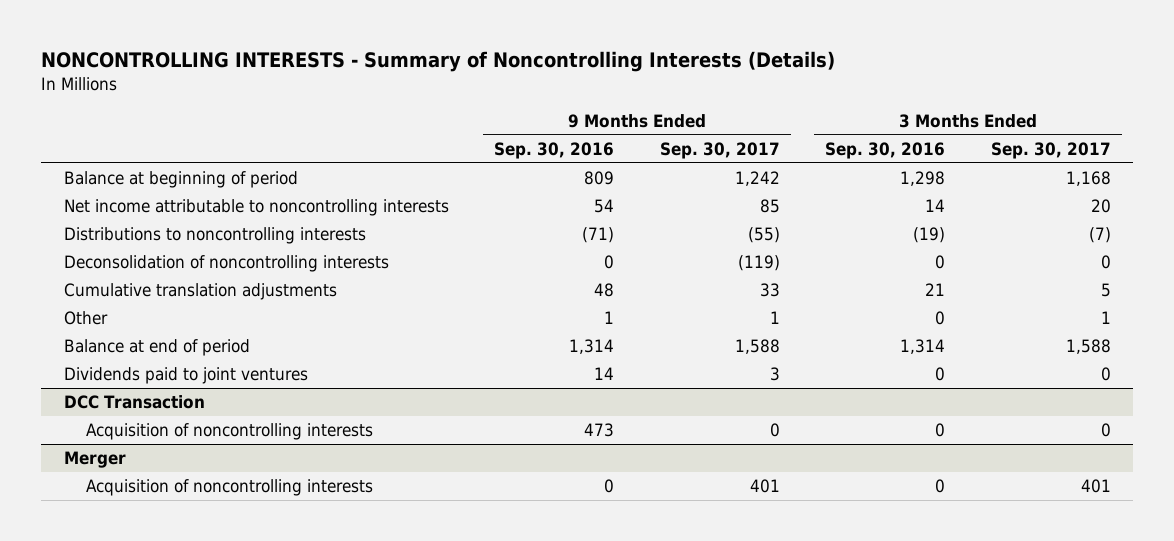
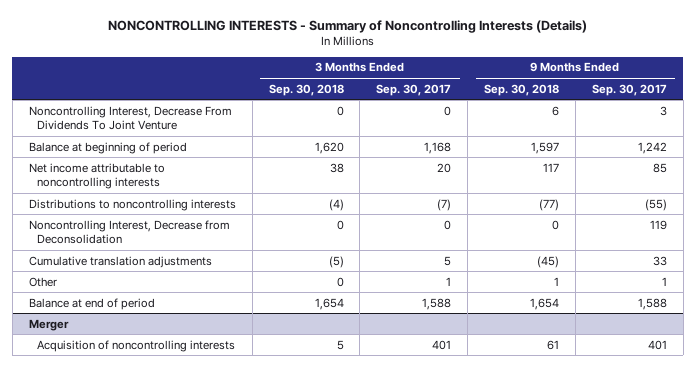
[494,141,615,159] Sep. 30, 2016 -> none
[825,141,946,159] Sep. 30, 2016 -> none
none -> [268,83,344,96] Sep. 30, 2018
none -> [484,83,560,96] Sep. 30, 2018
none -> [28,105,232,131] Noncontrolling Interest, Decrease From Dividends To Joint Venture
[63,255,389,273] Deconsolidation of noncontrolling interests -> [28,219,230,245] Noncontrolling Interest, Decrease from Deconsolidation
[737,255,780,272] (119) -> [649,219,667,230] 119
[63,367,308,385] Dividends paid to joint ventures -> none
[63,395,205,410] DCC Transaction -> none
[86,423,374,441] Acquisition of noncontrolling interests -> none

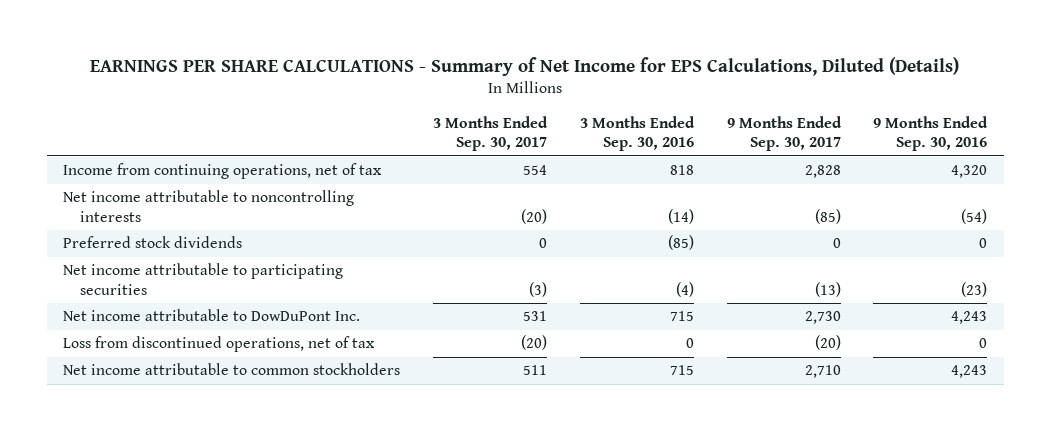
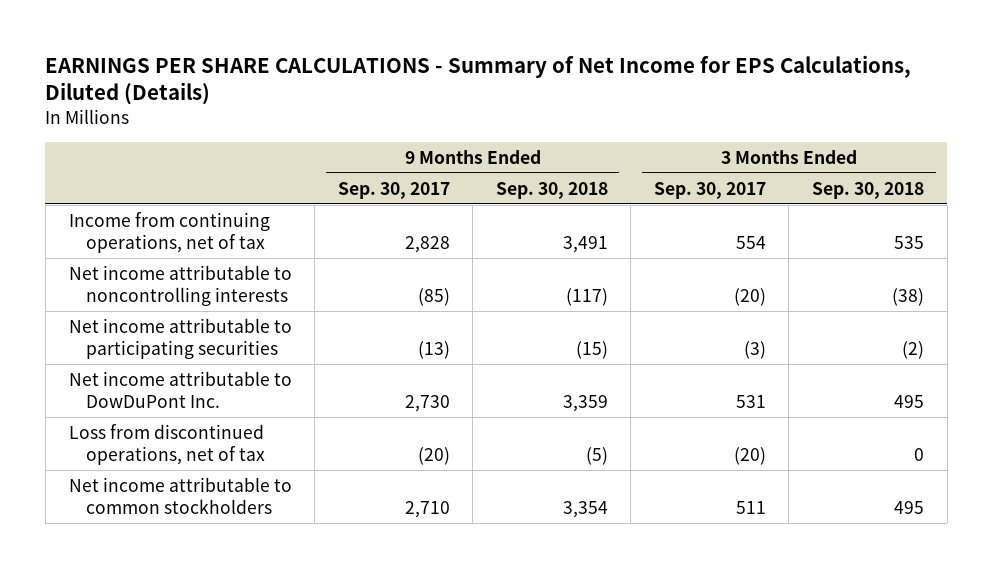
[579,115,695,151] 3 Months Ended Sep. 30, 2016 -> none
[873,115,989,151] 9 Months Ended Sep. 30, 2016 -> none
none -> [495,181,608,199] Sep. 30, 2018
none -> [812,181,925,199] Sep. 30, 2018
[63,236,243,249] Preferred stock dividends -> none

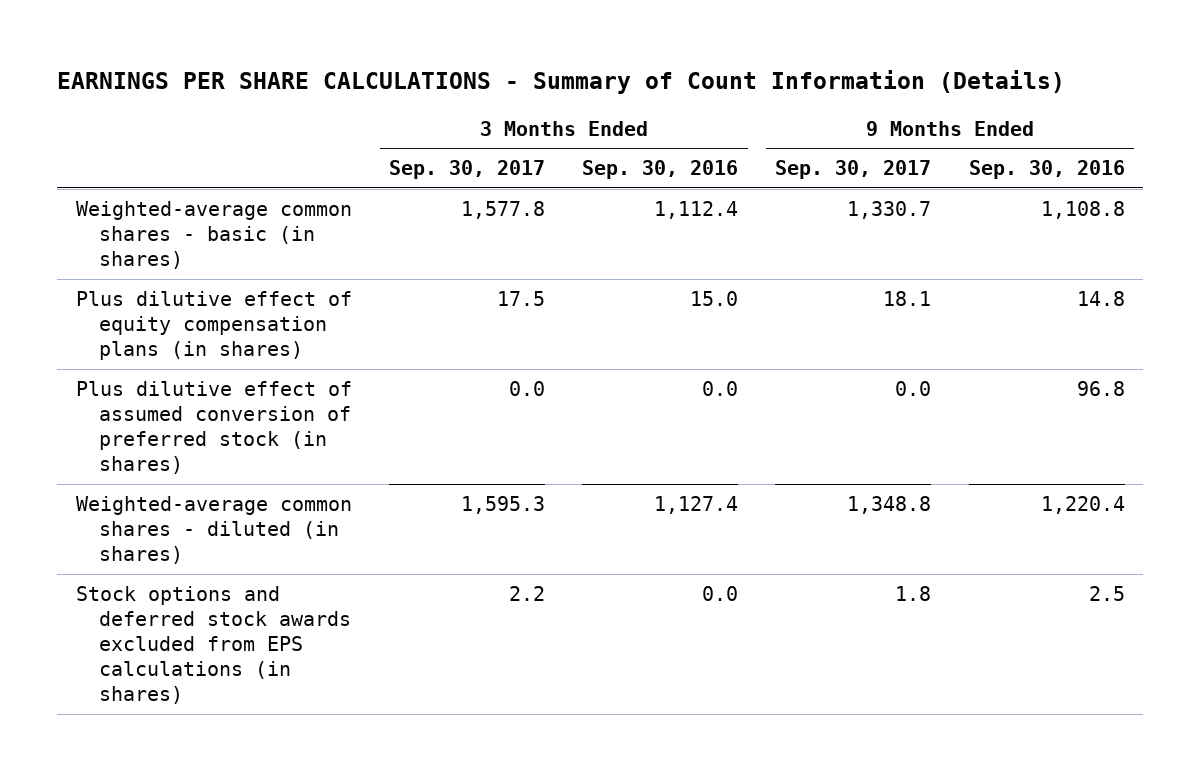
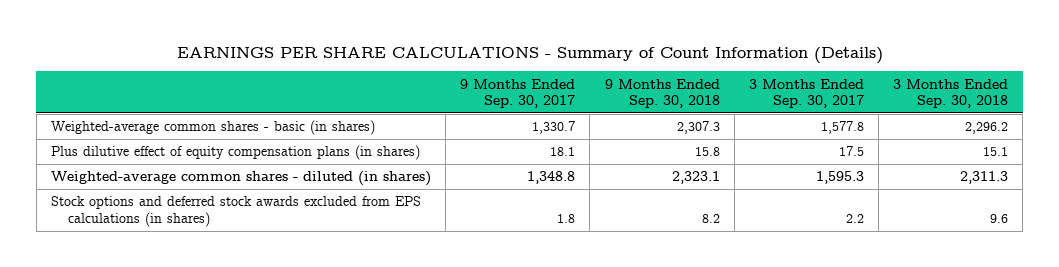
[582,160,739,180] Sep. 30, 2016 -> none
[968,160,1125,180] Sep. 30, 2016 -> none
none -> [604,78,720,108] 9 Months Ended Sep. 30, 2018
none -> [893,78,1009,108] 3 Months Ended Sep. 30, 2018
[76,381,353,475] Plus dilutive effect of assumed conversion of preferred stock (in shares) -> none

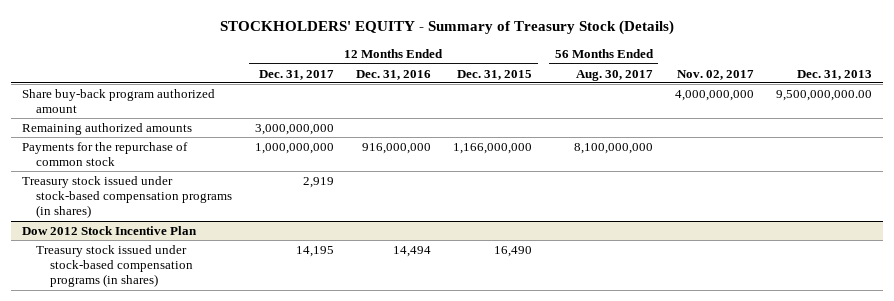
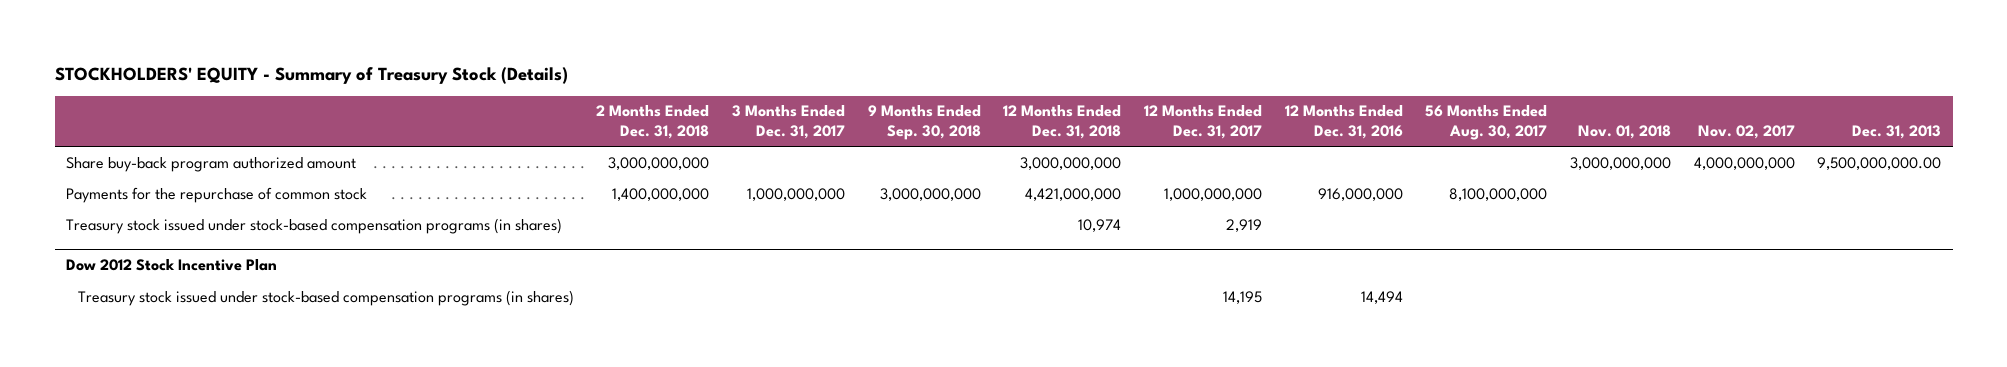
[457,69,533,80] Dec. 31, 2015 -> none
none -> [596,105,710,139] 2 Months Ended Dec. 31, 2018
none -> [732,105,846,139] 3 Months Ended Dec. 31, 2017
none -> [867,105,981,140] 9 Months Ended Sep. 30, 2018
none -> [1003,105,1122,139] 12 Months Ended Dec. 31, 2018
none -> [1578,124,1672,139] Nov. 01, 2018
[21,122,192,135] Remaining authorized amounts -> none

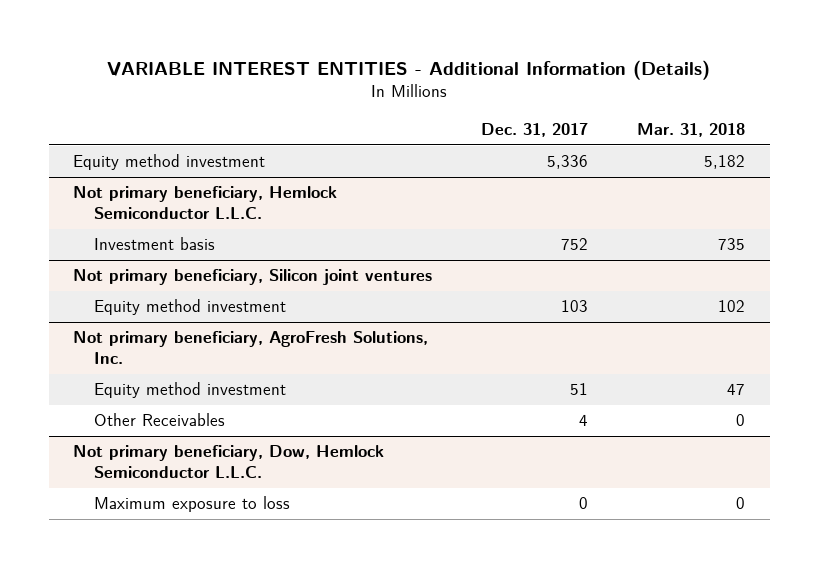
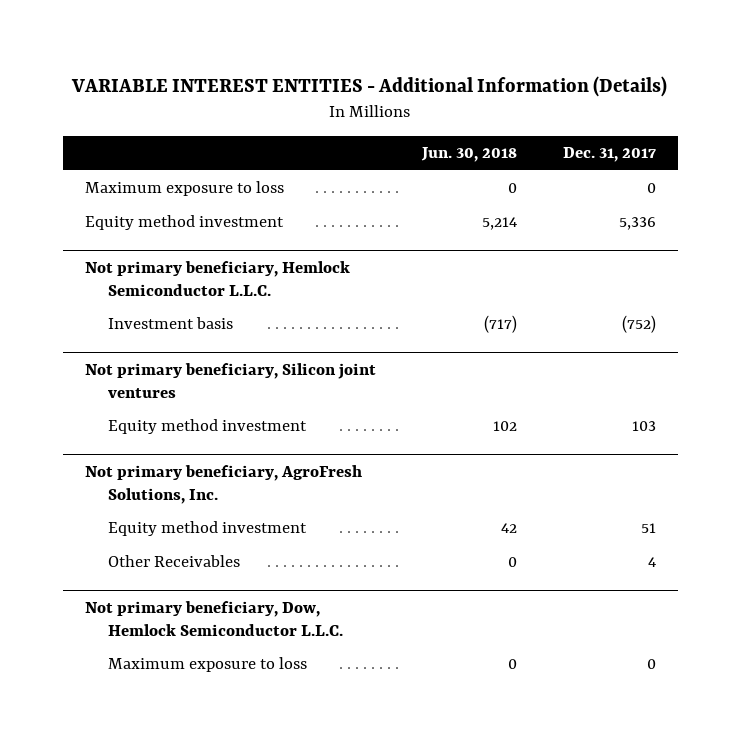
[637,123,746,138] Mar. 31, 2018 -> none
none -> [420,146,517,162] Jun. 30, 2018
none -> [85,181,285,197] Maximum exposure to loss
[561,238,589,251] 752 -> [621,315,656,334] (752)

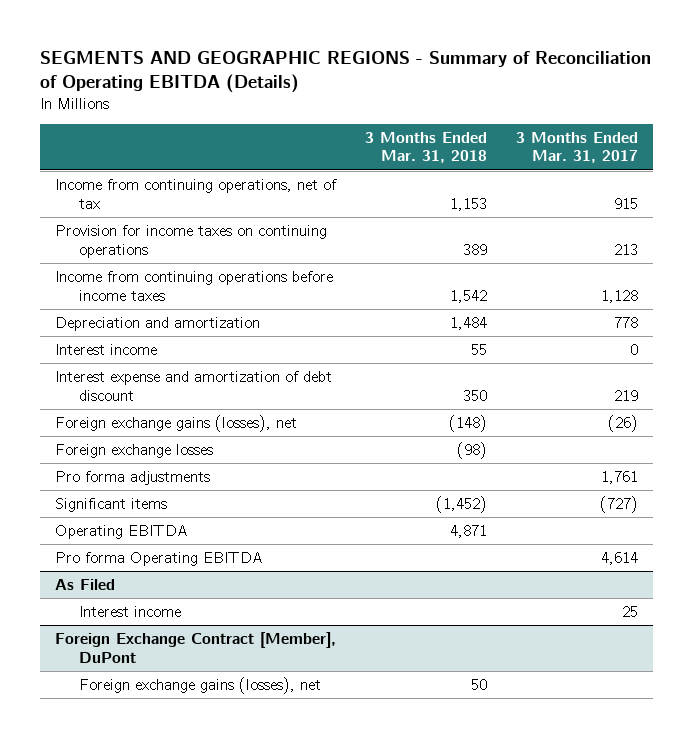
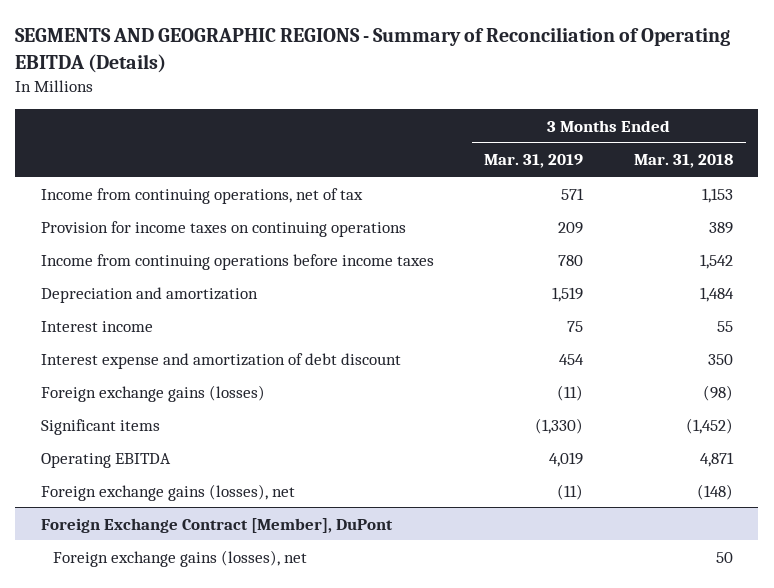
[516,131,639,164] 3 Months Ended Mar. 31, 2017 -> none
none -> [484,154,584,169] Mar. 31, 2019
[54,470,210,485] Pro forma adjustments -> none
[54,443,213,458] Foreign exchange losses -> [40,384,265,402] Foreign exchange gains (losses)
[54,551,263,566] Pro forma Operating EBITDA -> none
[54,578,115,590] As Filed -> none
[78,605,181,617] Interest income -> none
[54,414,297,432] Foreign exchange gains (losses), net -> [40,483,295,501] Foreign exchange gains (losses), net

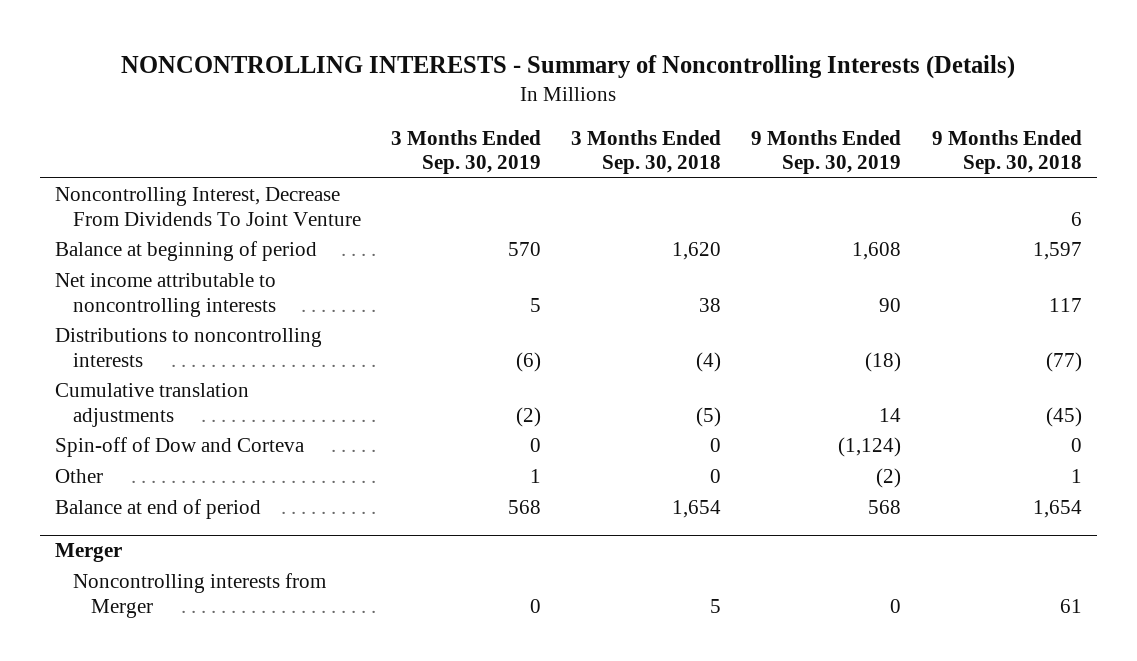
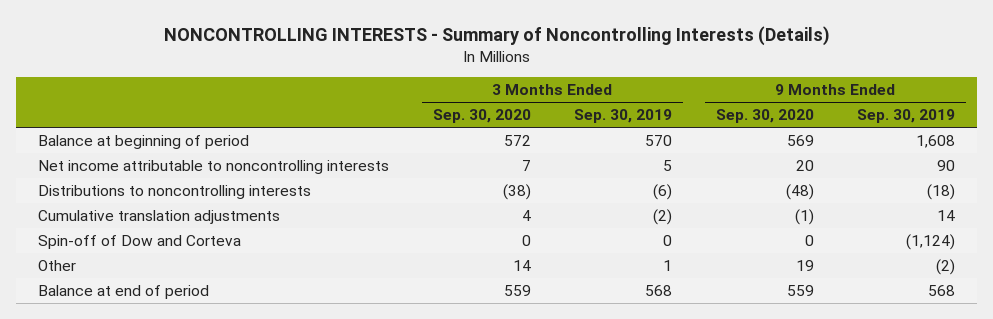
[571,129,722,175] 3 Months Ended Sep. 30, 2018 -> none
[931,129,1082,175] 9 Months Ended Sep. 30, 2018 -> none
none -> [432,109,531,124] Sep. 30, 2020
none -> [715,109,814,124] Sep. 30, 2020
[54,187,361,226] Noncontrolling Interest, Decrease From Dividends To Joint Venture -> none
[54,543,122,563] Merger -> none
[72,573,326,618] Noncontrolling interests from Merger -> none

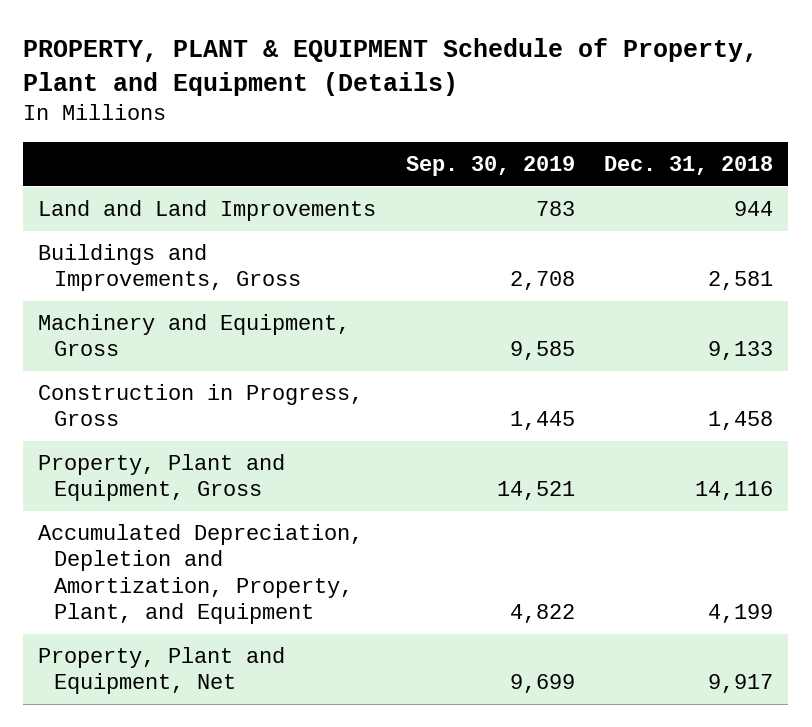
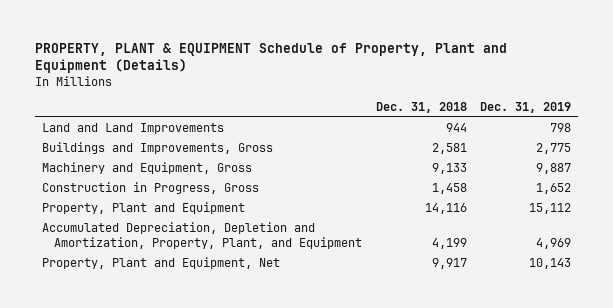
[405,156,575,177] Sep. 30, 2019 -> none
none -> [480,102,572,114] Dec. 31, 2019
[38,454,286,502] Property, Plant and Equipment, Gross -> [41,202,245,215] Property, Plant and Equipment

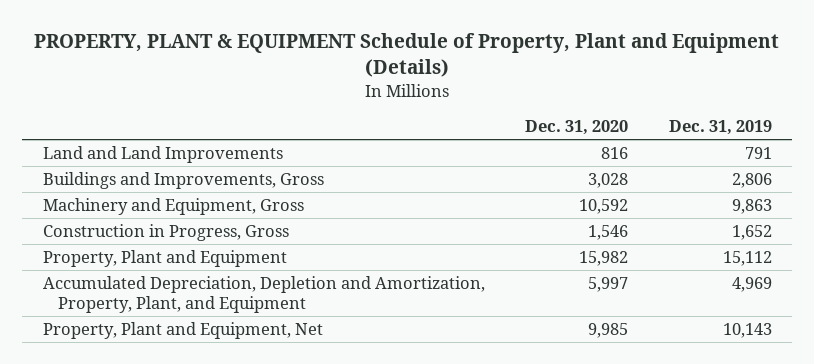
[375,102,467,114] Dec. 31, 2018 -> none
none -> [525,120,629,136] Dec. 31, 2020
[550,123,572,133] 798 -> [744,146,772,159] 791
[536,143,572,155] 2,775 -> [731,172,772,188] 2,806
[536,163,572,175] 9,887 -> [731,198,772,214] 9,863

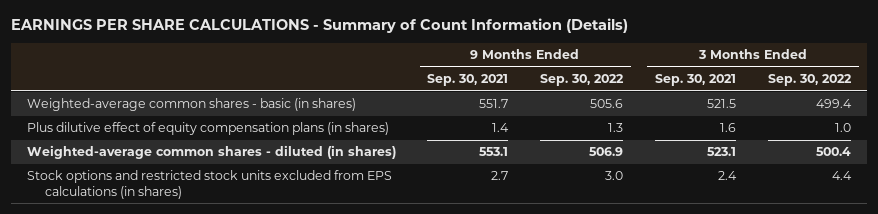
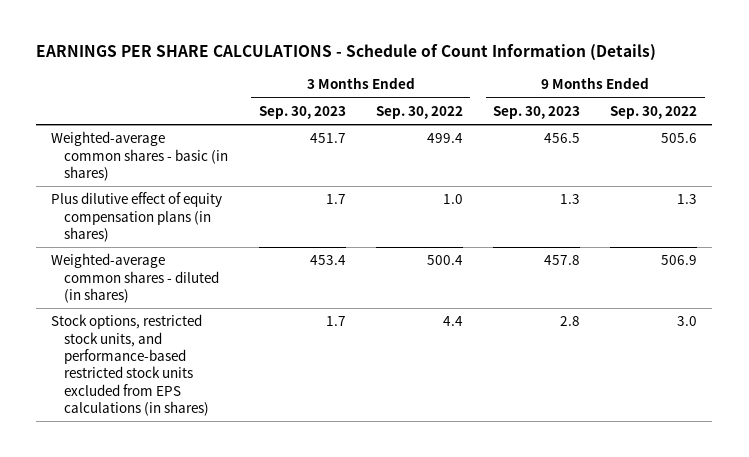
[10,18,628,34] EARNINGS PER SHARE CALCULATIONS - Summary of Count Information (Details) -> [36,44,657,62] EARNINGS PER SHARE CALCULATIONS - Schedule of Count Information (Details)
[427,74,509,87] Sep. 30, 2021 -> none
[655,74,737,87] Sep. 30, 2021 -> none
none -> [258,106,346,120] Sep. 30, 2023
none -> [493,106,581,120] Sep. 30, 2023
[26,170,392,199] Stock options and restricted stock units excluded from EPS calculations (in shares) -> [51,314,210,416] Stock options, restricted stock units, and performance-based restricted stock units excluded from EPS calculations (in shares)

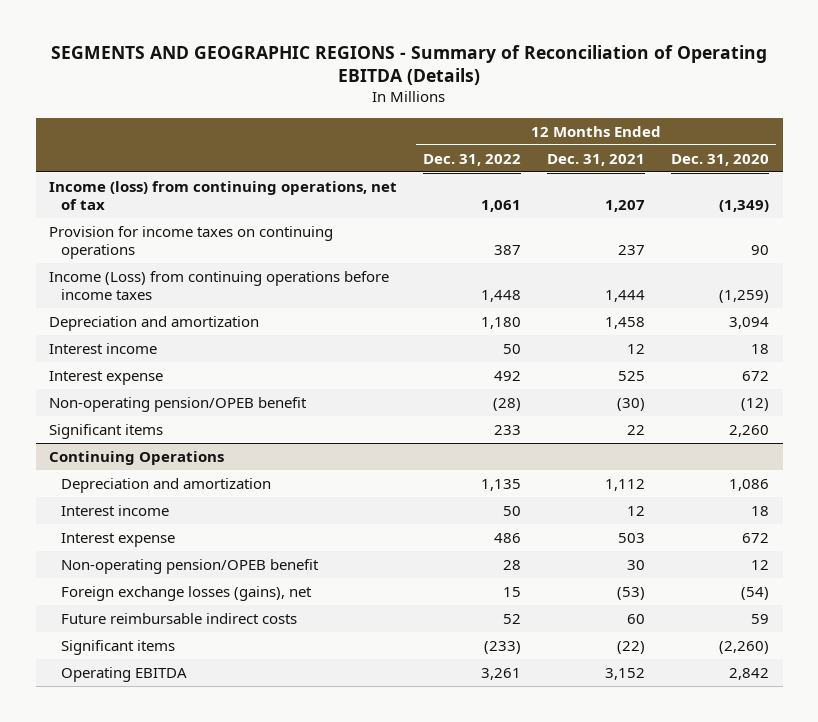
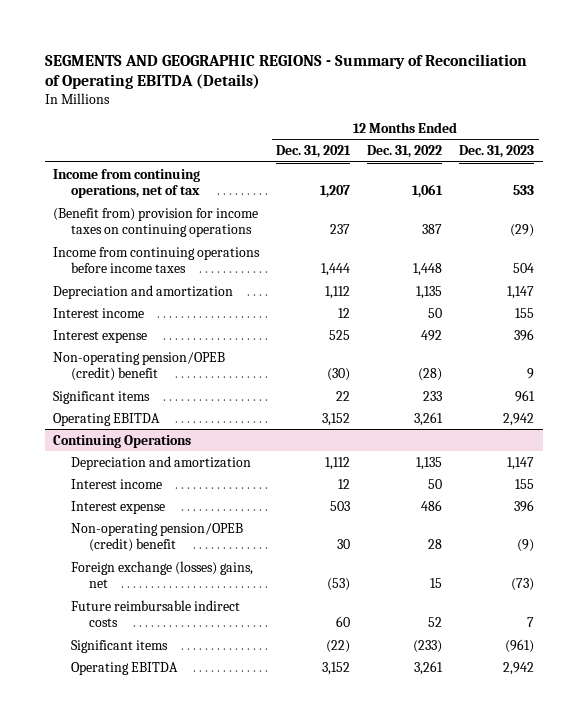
[671,153,770,166] Dec. 31, 2020 -> none
none -> [459,145,535,159] Dec. 31, 2023
[48,181,397,210] Income (loss) from continuing operations, net of tax -> [53,168,201,199] Income from continuing operations, net of tax
[48,226,333,259] Provision for income taxes on continuing operations -> [53,207,259,238] (Benefit from) provision for income taxes on continuing operations
[48,271,389,300] Income (Loss) from continuing operations before income taxes -> [53,246,261,274] Income from continuing operations before income taxes
[480,317,521,330] 1,180 -> [416,285,443,299] 1,135
[605,317,646,330] 1,458 -> [325,285,351,299] 1,112
[48,397,307,413] Non-operating pension/OPEB benefit -> [53,351,226,382] Non-operating pension/OPEB (credit) benefit
none -> [53,412,161,426] Operating EBITDA
[60,559,319,575] Non-operating pension/OPEB benefit -> [71,522,244,553] Non-operating pension/OPEB (credit) benefit
[60,586,312,602] Foreign exchange losses (gains), net -> [71,560,254,589] Foreign exchange (losses) gains, net

